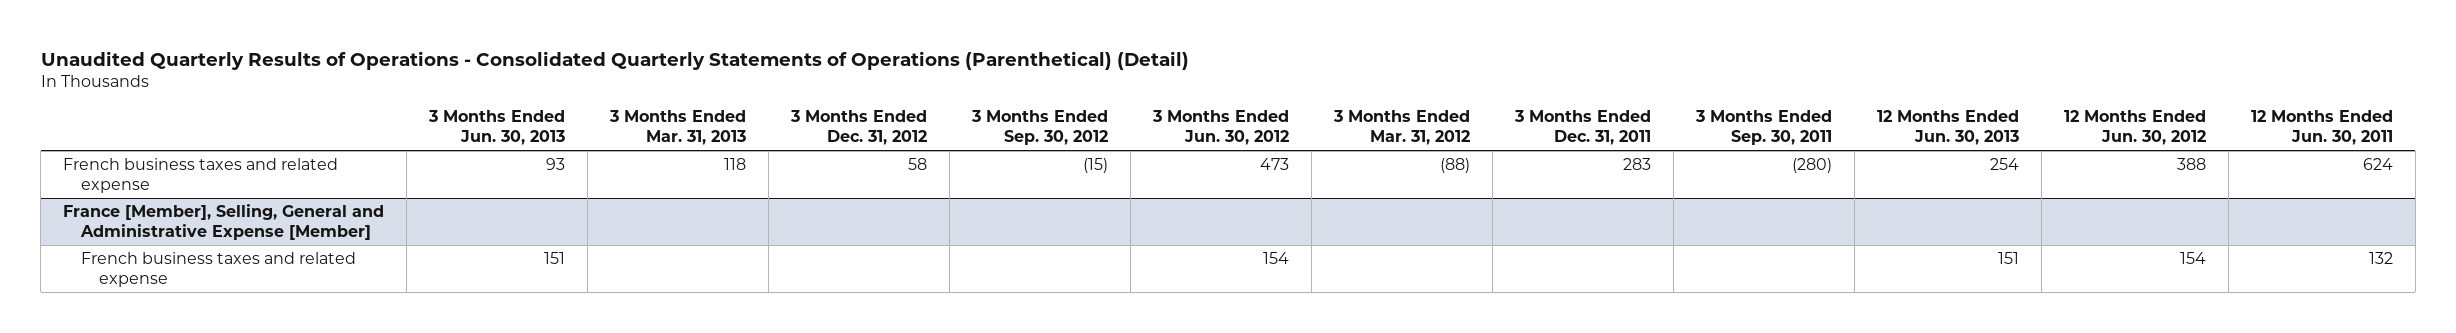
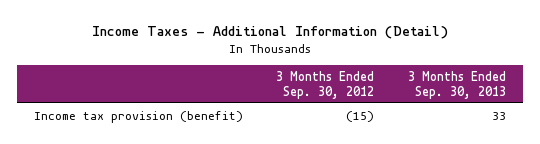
[40,50,1189,70] Unaudited Quarterly Results of Operations - Consolidated Quarterly Statements of Operations (Parenthetical) (Detail) -> [91,25,448,39] Income Taxes - Additional Information (Detail)
[428,110,566,146] 3 Months Ended Jun. 30, 2013 -> none
[609,110,747,146] 3 Months Ended Mar. 31, 2013 -> none
[790,110,928,146] 3 Months Ended Dec. 31, 2012 -> none
[1152,110,1290,146] 3 Months Ended Jun. 30, 2012 -> none
[1333,110,1471,146] 3 Months Ended Mar. 31, 2012 -> none
[1513,110,1651,146] 3 Months Ended Dec. 31, 2011 -> none
[1694,110,1832,146] 3 Months Ended Sep. 30, 2011 -> none
[1876,110,2019,146] 12 Months Ended Jun. 30, 2013 -> none
[2063,110,2206,146] 12 Months Ended Jun. 30, 2012 -> none
[2250,110,2393,146] 12 Months Ended Jun. 30, 2011 -> none
none -> [408,70,507,99] 3 Months Ended Sep. 30, 2013
[63,203,385,240] France [Member], Selling, General and Administrative Expense [Member] -> none
[81,251,357,287] French business taxes and related expense -> none
[63,157,339,193] French business taxes and related expense -> [33,110,243,123] Income tax provision (benefit)

